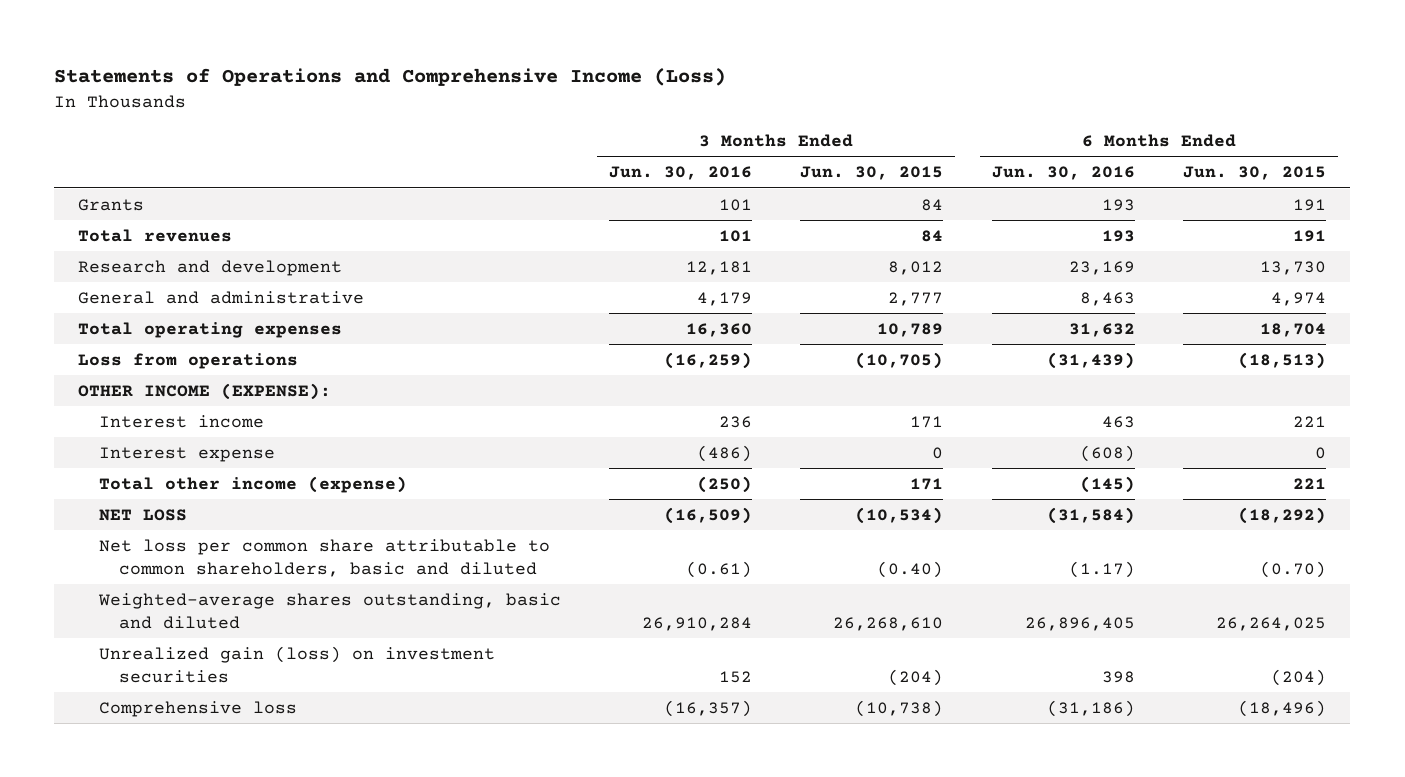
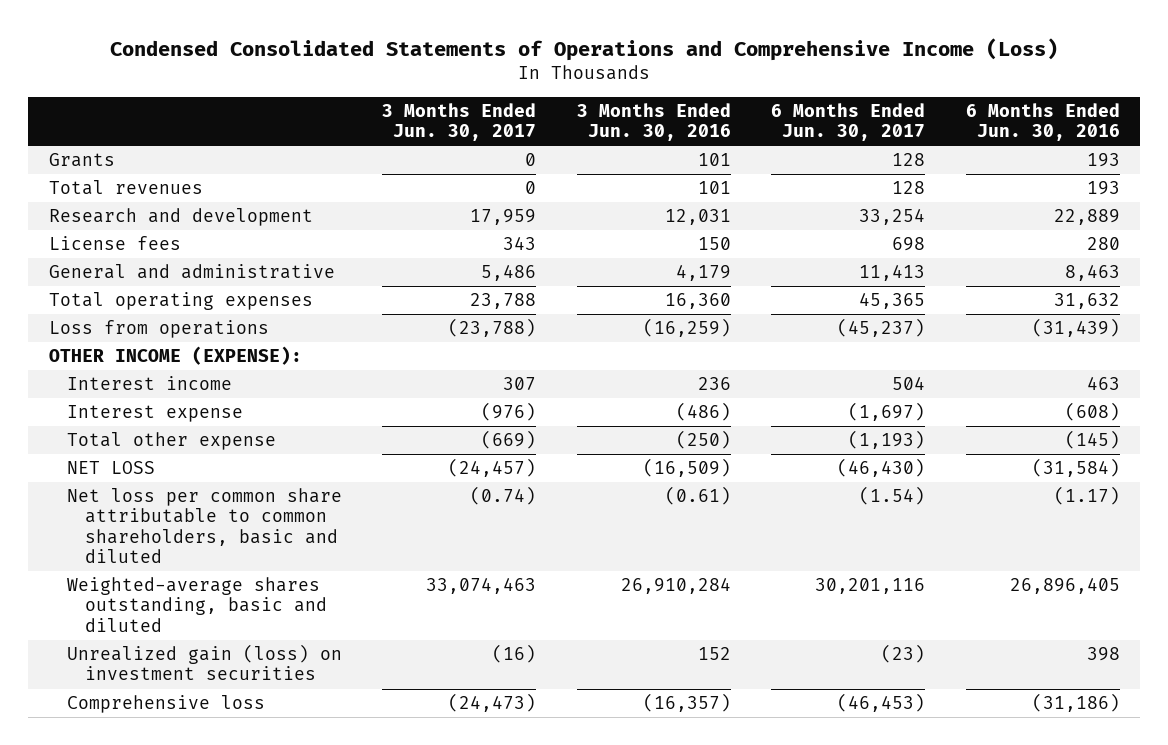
[54,68,727,87] Statements of Operations and Comprehensive Income (Loss) -> [110,37,1059,61] Condensed Consolidated Statements of Operations and Comprehensive Income (Loss)
[800,166,944,181] Jun. 30, 2015 -> none
[1183,166,1327,181] Jun. 30, 2015 -> none
none -> [382,102,537,142] 3 Months Ended Jun. 30, 2017
none -> [771,102,926,142] 6 Months Ended Jun. 30, 2017
[685,260,752,275] 12,181 -> [664,209,731,226] 12,031
[1068,260,1135,275] 23,169 -> [1053,209,1120,226] 22,889
none -> [48,236,181,251] License fees
[98,475,407,493] Total other income (expense) -> [66,432,276,451] Total other expense

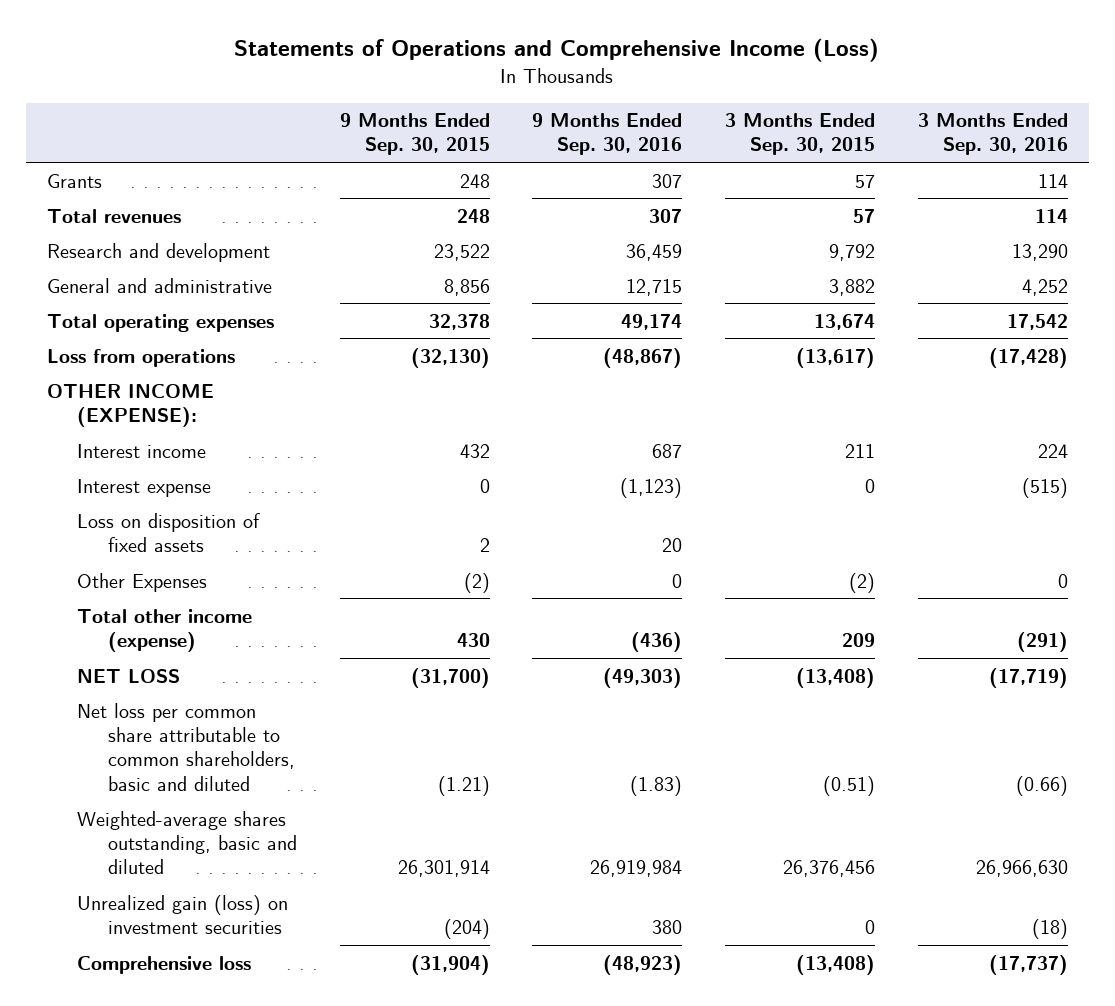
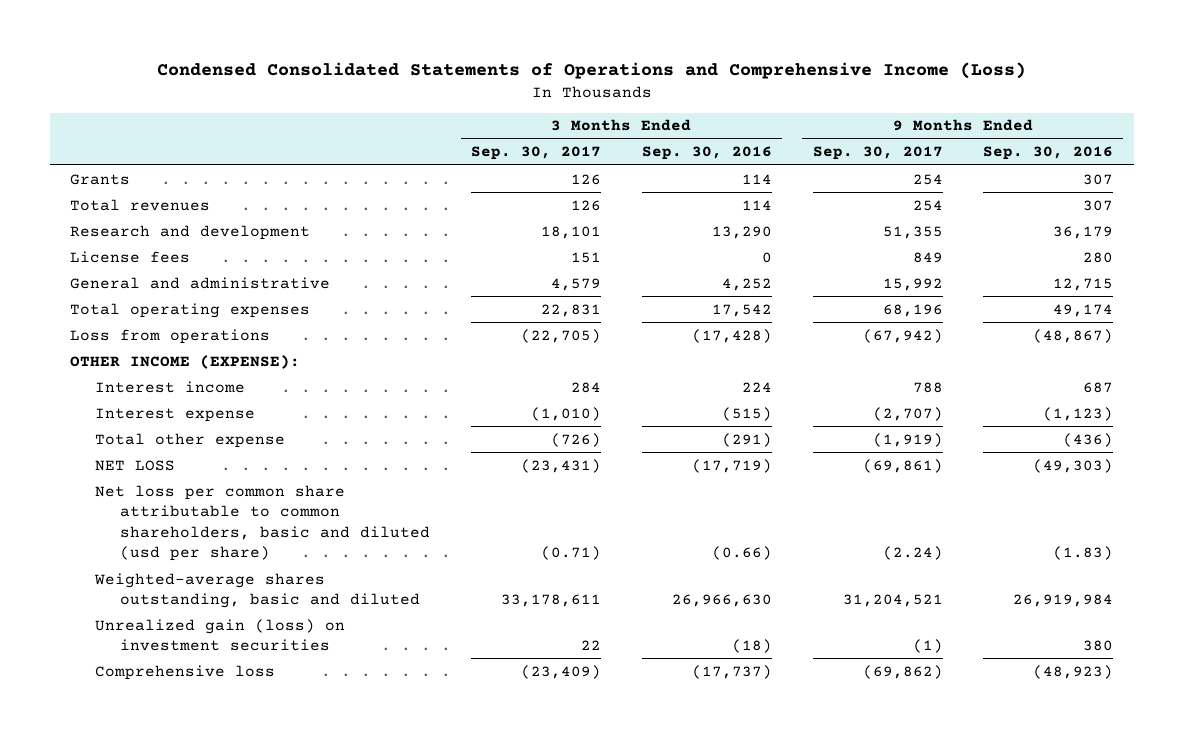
[234,38,880,63] Statements of Operations and Comprehensive Income (Loss) -> [156,61,1026,79] Condensed Consolidated Statements of Operations and Comprehensive Income (Loss)
[339,113,490,156] 9 Months Ended Sep. 30, 2015 -> none
[725,113,876,156] 3 Months Ended Sep. 30, 2015 -> none
none -> [471,146,602,161] Sep. 30, 2017
none -> [812,146,943,161] Sep. 30, 2017
[626,243,683,261] 36,459 -> [1053,225,1114,239] 36,179
none -> [69,250,190,263] License fees
[77,512,261,552] Loss on disposition of fixed assets -> none
[77,572,208,592] Other Expenses -> none
[77,608,253,652] Total other income (expense) -> [95,432,286,448] Total other expense
[77,702,296,791] Net loss per common share attributable to common shareholders, basic and diluted -> [95,484,431,562] Net loss per common share attributable to common shareholders, basic and diluted (usd per share)

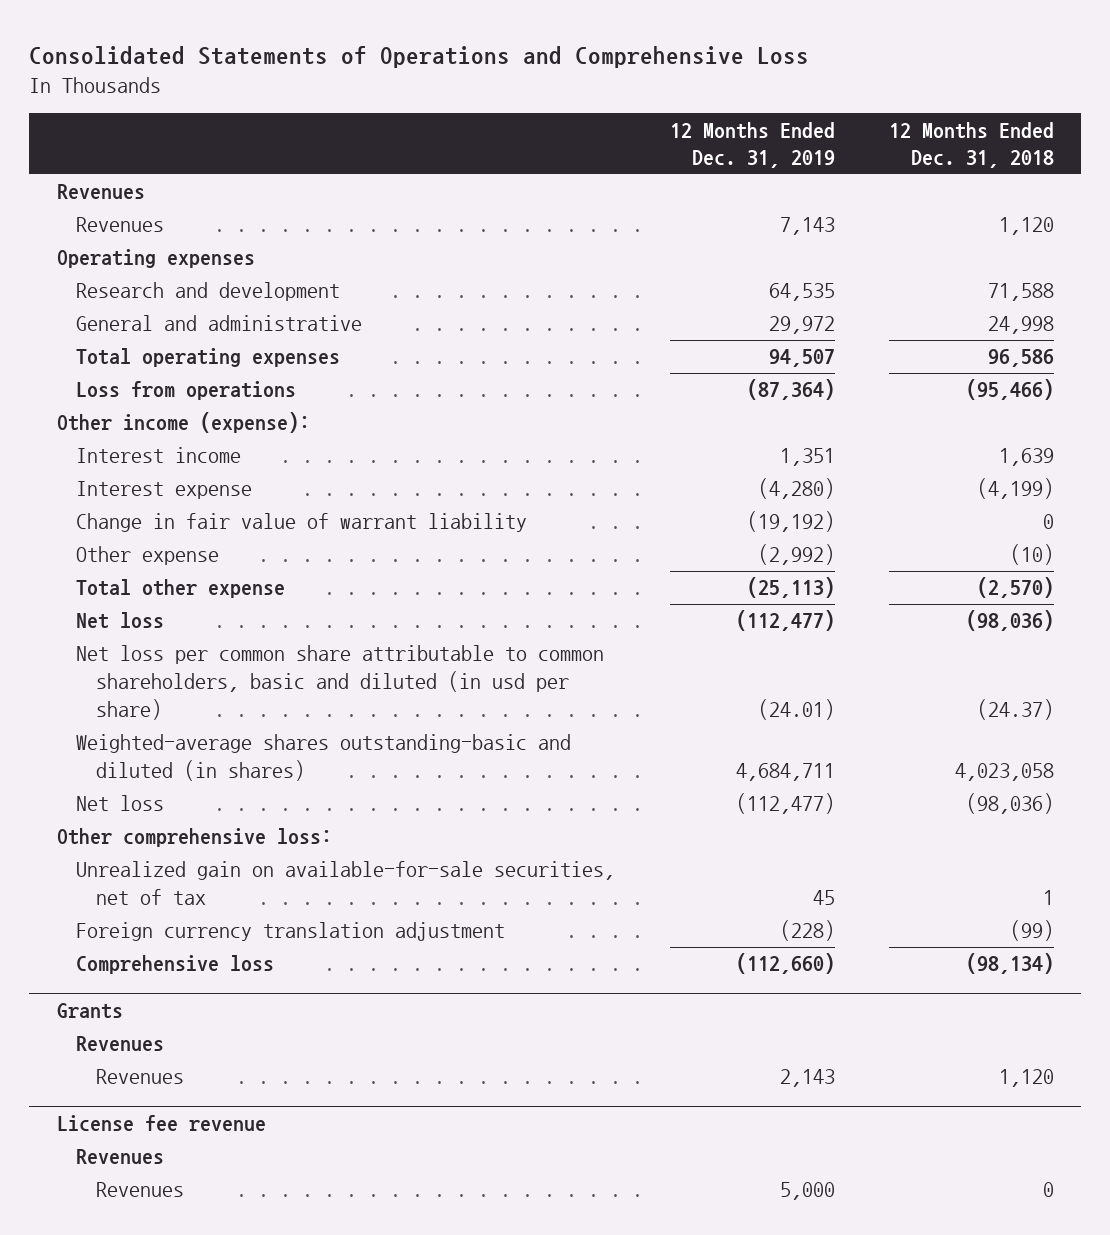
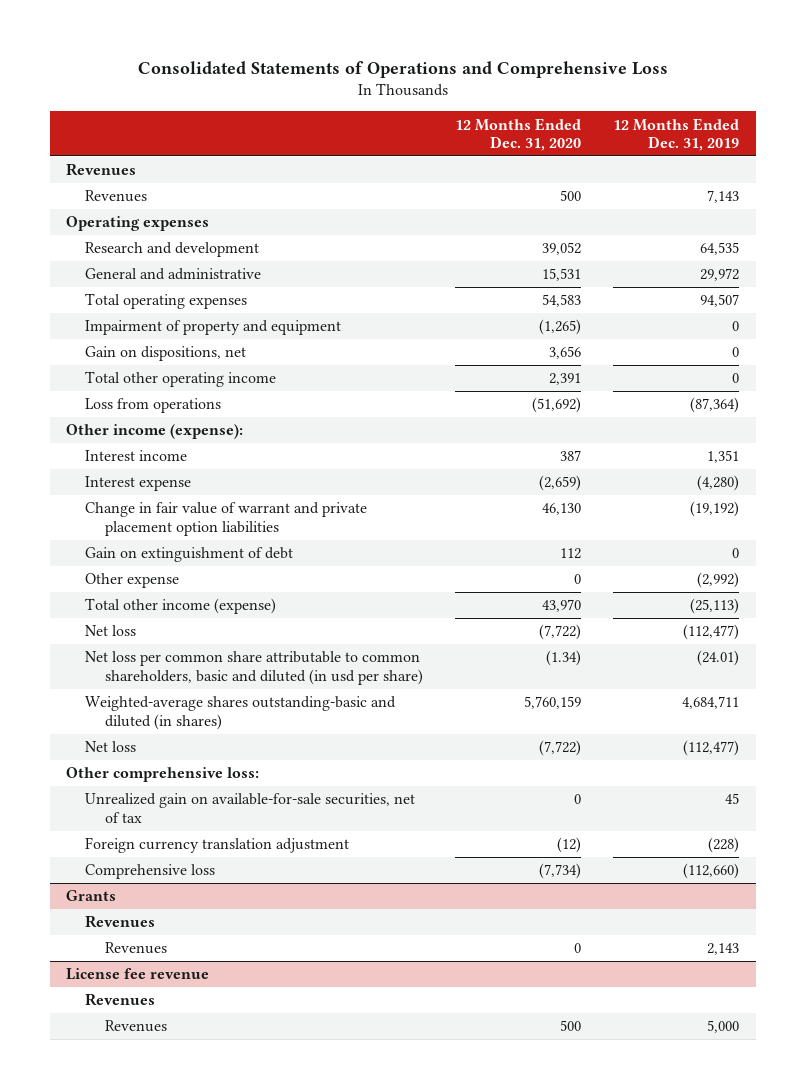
[888,121,1054,169] 12 Months Ended Dec. 31, 2018 -> none
none -> [454,117,581,151] 12 Months Ended Dec. 31, 2020
none -> [85,320,342,336] Impairment of property and equipment
none -> [85,346,247,362] Gain on dispositions, net
none -> [85,371,277,388] Total other operating income
[76,513,528,533] Change in fair value of warrant liability -> [85,502,368,536] Change in fair value of warrant and private placement option liabilities
none -> [85,547,294,563] Gain on extinguishment of debt
[76,579,286,599] Total other expense -> [85,598,277,615] Total other income (expense)

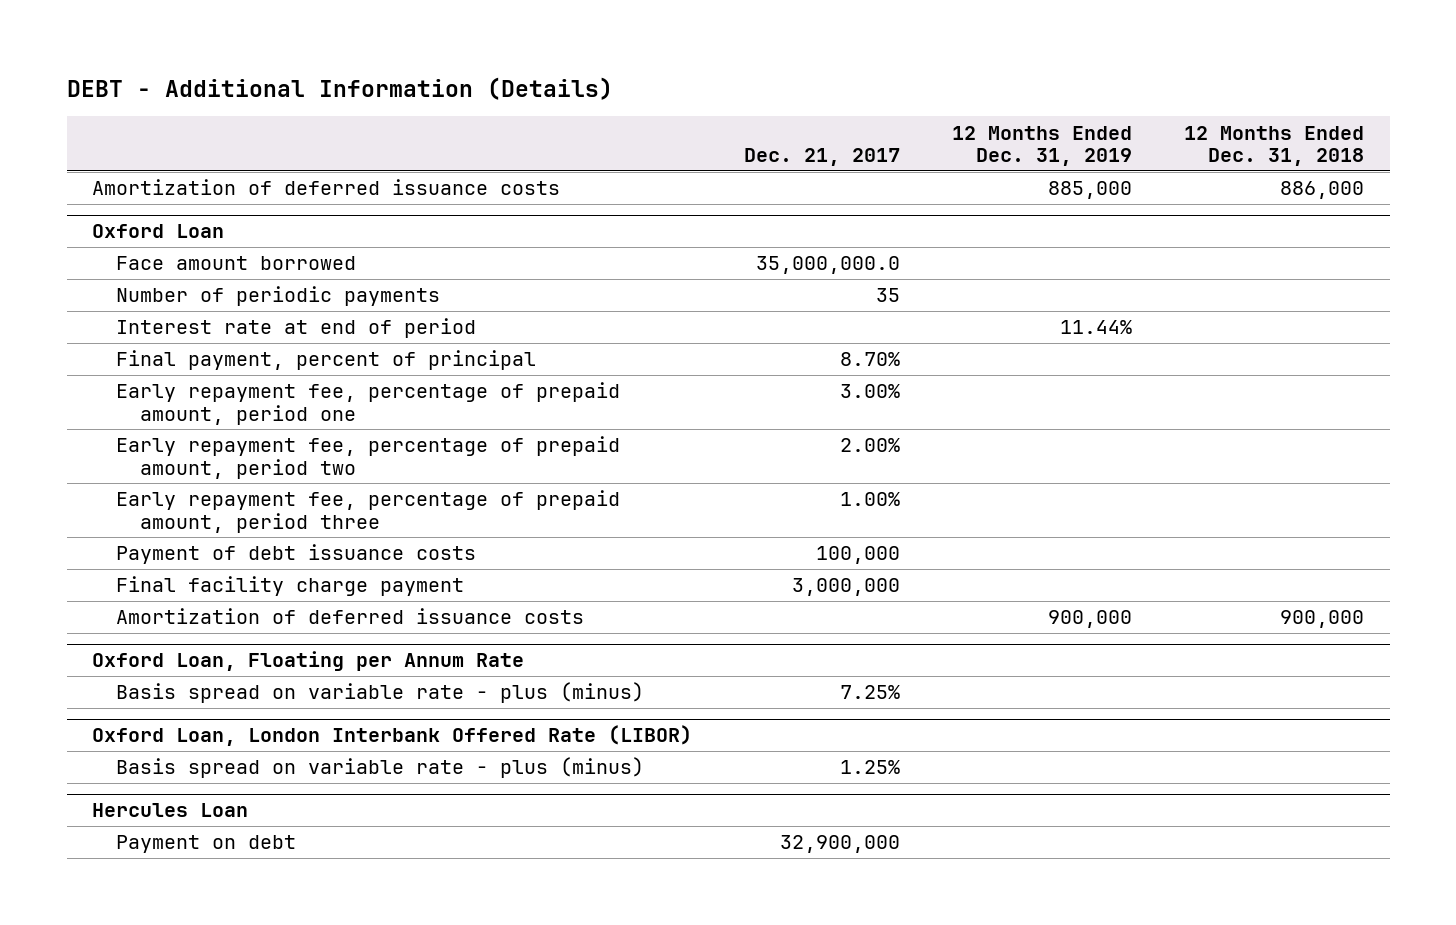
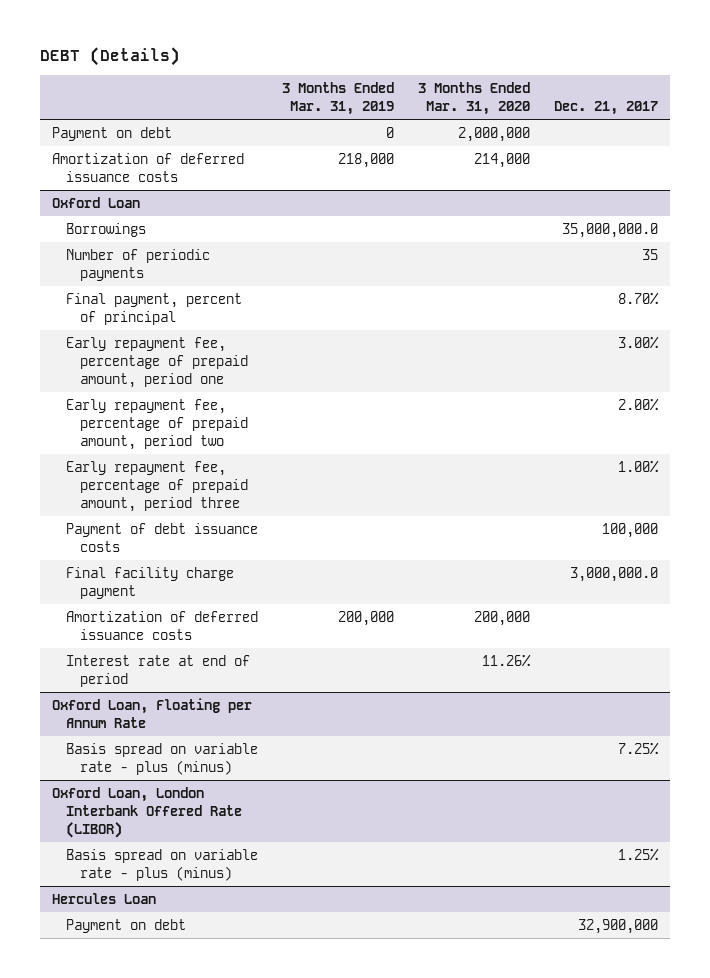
[66,76,613,100] DEBT - Additional Information (Details) -> [39,47,180,67] DEBT (Details)
[951,125,1132,167] 12 Months Ended Dec. 31, 2019 -> none
[1183,125,1364,167] 12 Months Ended Dec. 31, 2018 -> none
none -> [281,82,394,115] 3 Months Ended Mar. 31, 2019
none -> [417,82,530,115] 3 Months Ended Mar. 31, 2020
none -> [51,126,172,141] Payment on debt
[116,256,357,271] Face amount borrowed -> [65,222,146,237] Borrowings
[792,578,901,597] 3,000,000 -> [569,566,658,582] 3,000,000.0
[116,318,477,339] Interest rate at end of period -> [65,654,250,687] Interest rate at end of period

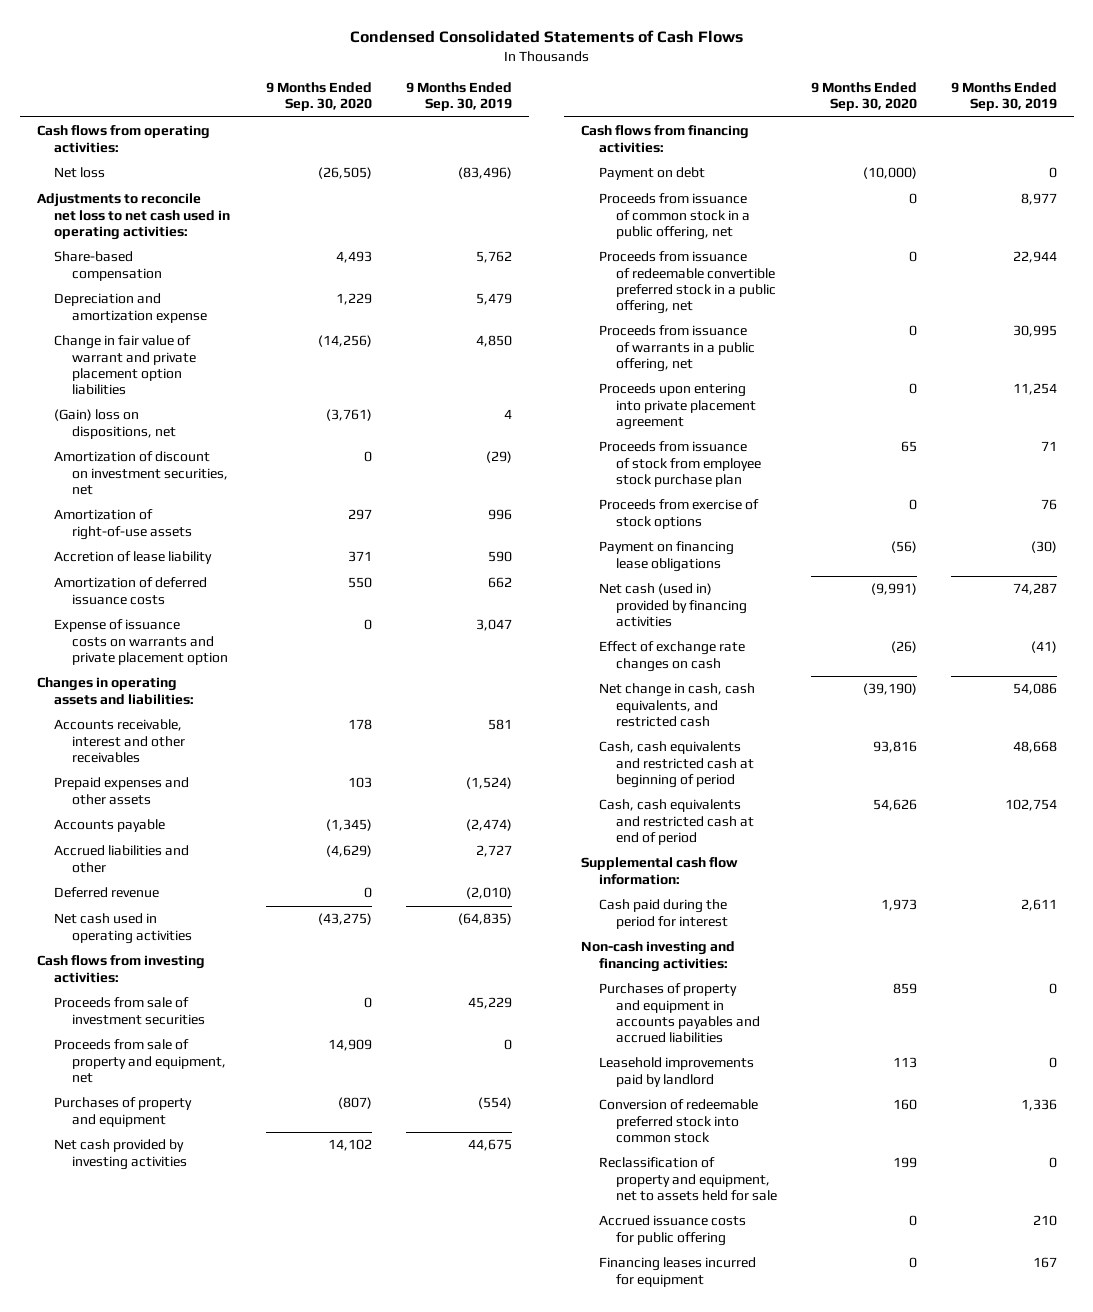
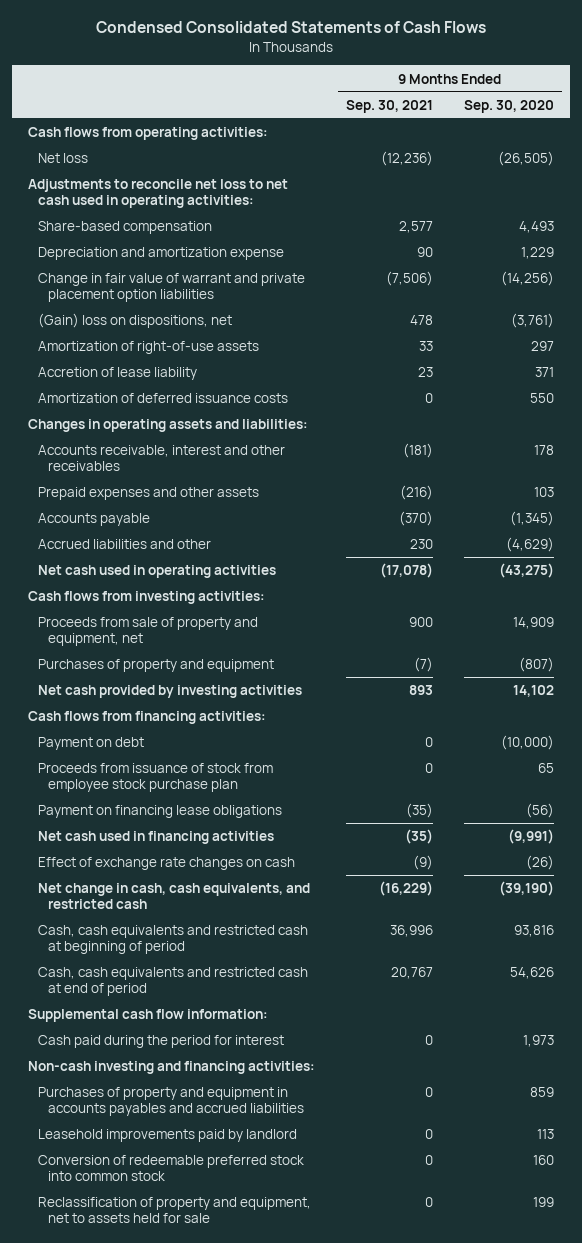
[406,82,513,112] 9 Months Ended Sep. 30, 2019 -> none
none -> [345,99,433,113] Sep. 30, 2021
[54,451,228,495] Amortization of discount on investment securities, net -> none
[54,619,228,665] Expense of issuance costs on warrants and private placement option -> none
[54,887,160,899] Deferred revenue -> none
[54,997,205,1025] Proceeds from sale of investment securities -> none
[598,193,751,240] Proceeds from issuance of common stock in a public offering, net -> none
[598,251,777,315] Proceeds from issuance of redeemable convertible preferred stock in a public offering, net -> none
[598,325,756,372] Proceeds from issuance of warrants in a public offering, net -> none
[598,383,757,430] Proceeds upon entering into private placement agreement -> none
[598,499,759,529] Proceeds from exercise of stock options -> none
[598,583,748,627] Net cash (used in) provided by financing activities -> [37,831,274,845] Net cash used in financing activities
[598,1215,746,1246] Accrued issuance costs for public offering -> none
[598,1257,756,1287] Financing leases incurred for equipment -> none

